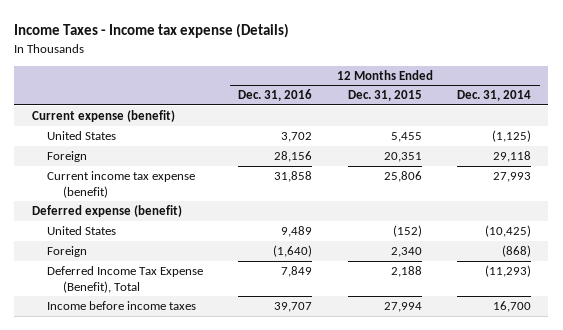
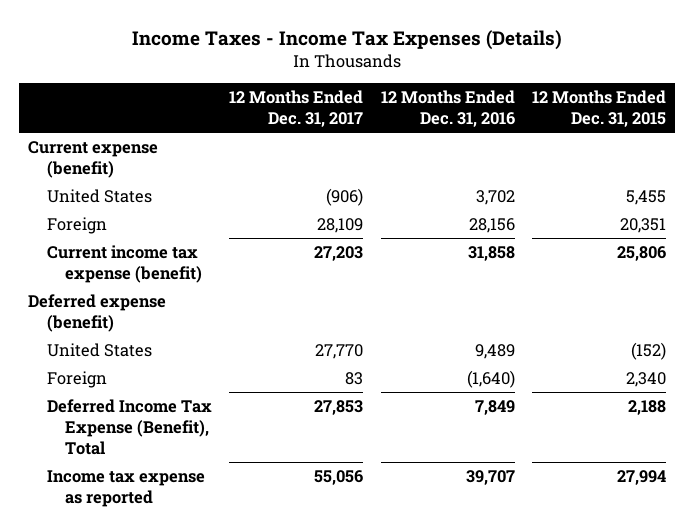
[14,22,290,38] Income Taxes - Income tax expense (Details) -> [131,29,562,50] Income Taxes - Income Tax Expenses (Details)
[456,90,531,102] Dec. 31, 2014 -> none
none -> [229,90,364,128] 12 Months Ended Dec. 31, 2017
[47,301,197,311] Income before income taxes -> [46,469,205,507] Income tax expense as reported

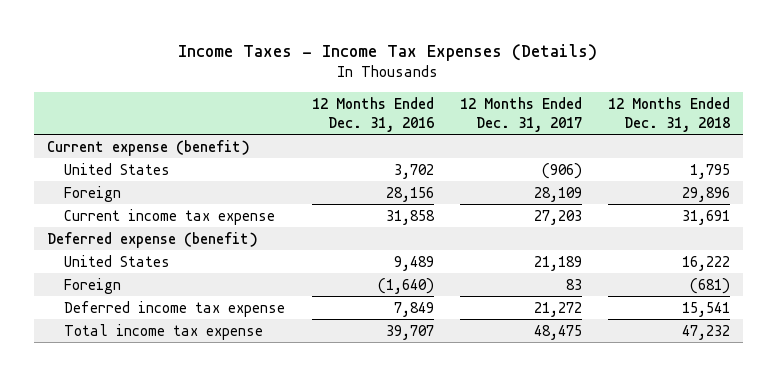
[532,90,667,128] 12 Months Ended Dec. 31, 2015 -> none
none -> [608,96,731,132] 12 Months Ended Dec. 31, 2018
[46,244,203,283] Current income tax expense (benefit) -> [64,208,276,225] Current income tax expense
[315,343,364,359] 27,770 -> [533,255,582,271] 21,189
[46,398,212,456] Deferred Income Tax Expense (Benefit), Total -> [64,300,286,317] Deferred income tax expense
[314,399,364,415] 27,853 -> [533,301,582,317] 21,272
[46,469,205,507] Income tax expense as reported -> [64,323,264,340] Total income tax expense
[314,469,364,485] 55,056 -> [533,324,582,340] 48,475

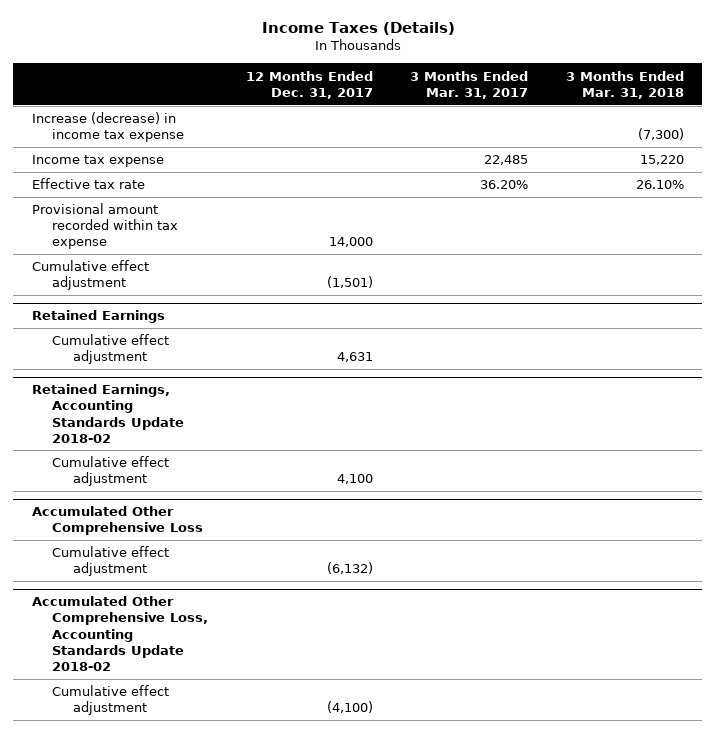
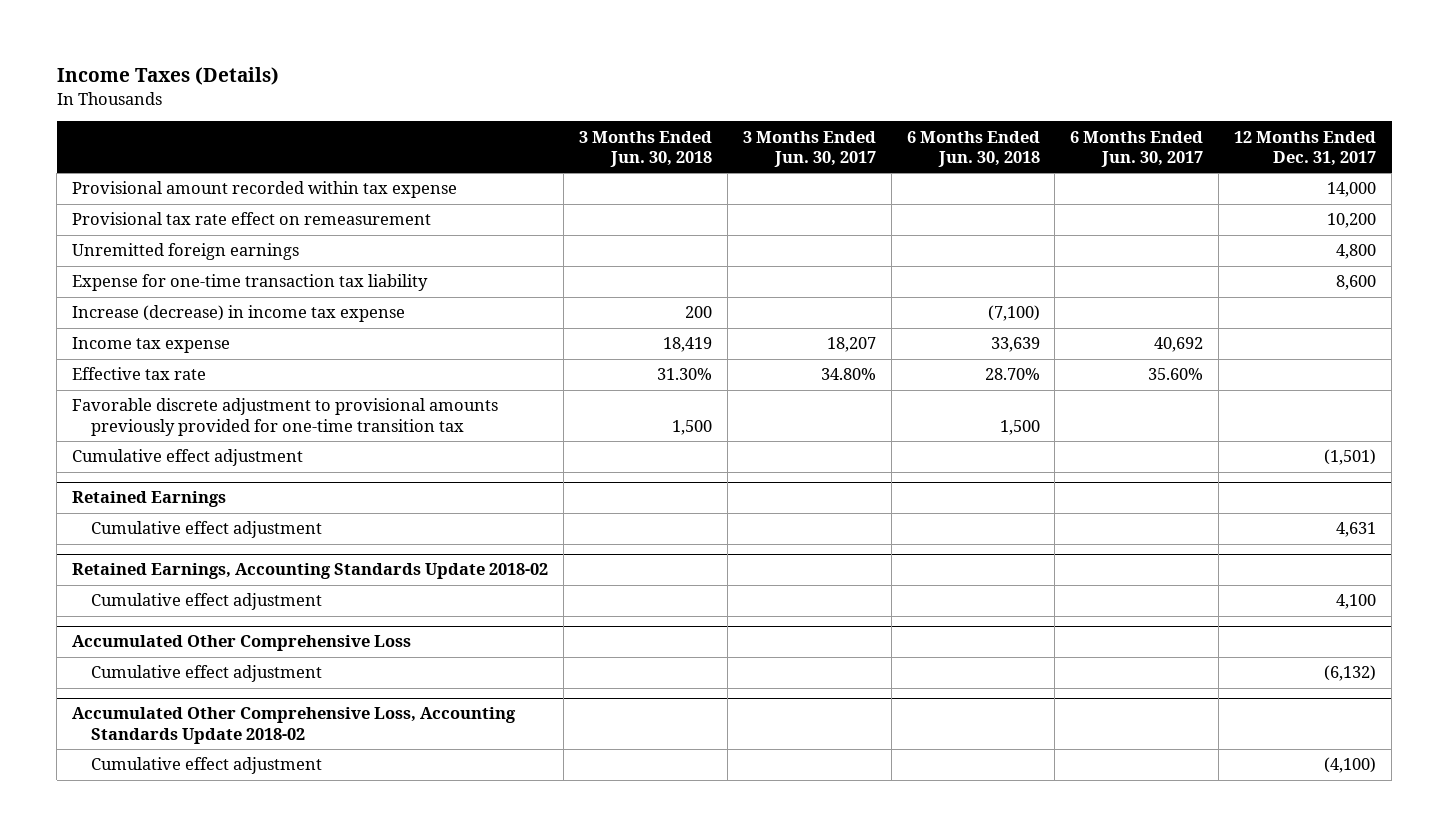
[410,70,529,99] 3 Months Ended Mar. 31, 2017 -> none
[565,70,684,99] 3 Months Ended Mar. 31, 2018 -> none
none -> [578,130,712,167] 3 Months Ended Jun. 30, 2018
none -> [742,130,876,167] 3 Months Ended Jun. 30, 2017
none -> [906,130,1040,167] 6 Months Ended Jun. 30, 2018
none -> [1070,130,1204,167] 6 Months Ended Jun. 30, 2017
[31,203,179,250] Provisional amount recorded within tax expense -> [72,181,458,199] Provisional amount recorded within tax expense
none -> [72,212,432,226] Provisional tax rate effect on remeasurement
none -> [72,243,300,261] Unremitted foreign earnings
none -> [72,274,429,292] Expense for one-time transaction tax liability
none -> [72,398,499,436] Favorable discrete adjustment to provisional amounts previously provided for one-time transition tax

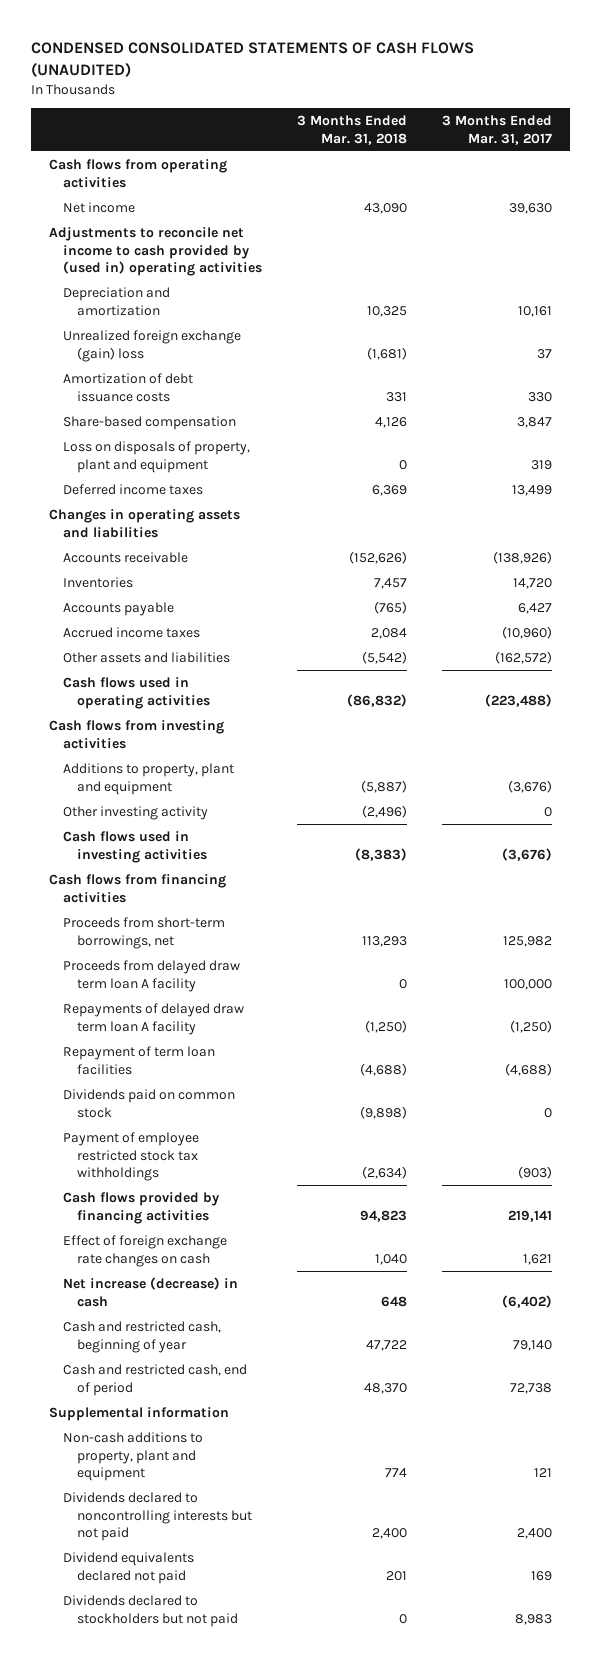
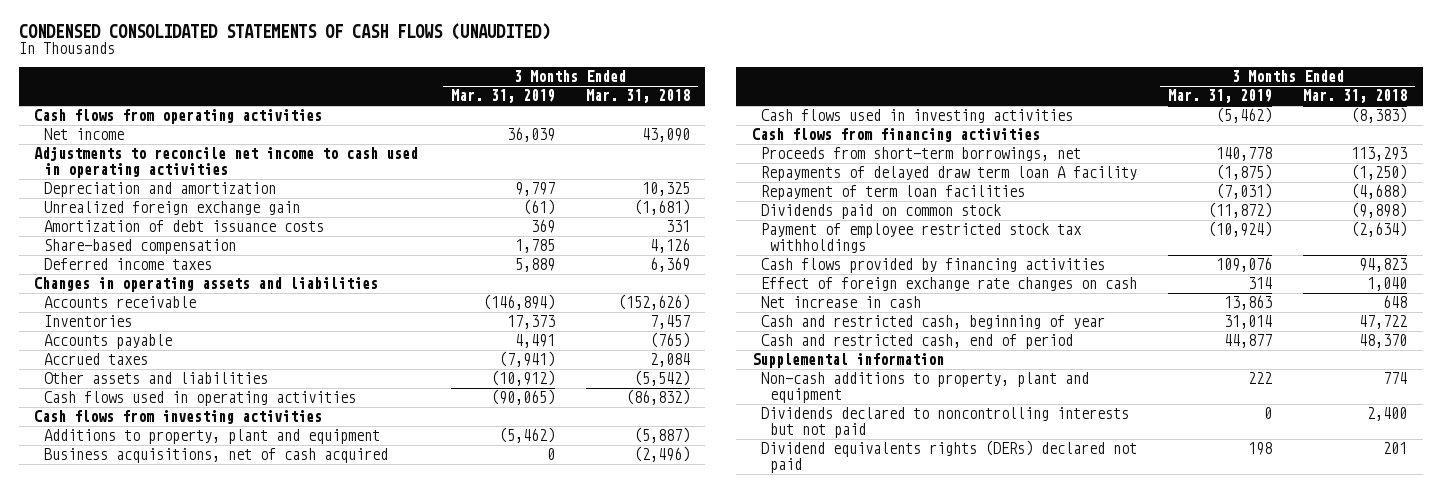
[442,115,553,145] 3 Months Ended Mar. 31, 2017 -> none
none -> [450,89,555,104] Mar. 31, 2019
[48,227,262,277] Adjustments to reconcile net income to cash provided by (used in) operating activities -> [34,146,419,178] Adjustments to reconcile net income to cash used in operating activities
[62,330,241,362] Unrealized foreign exchange (gain) loss -> [43,201,300,216] Unrealized foreign exchange gain
[62,441,250,473] Loss on disposals of property, plant and equipment -> none
[62,627,200,639] Accrued income taxes -> [43,353,148,366] Accrued taxes
[62,806,208,821] Other investing activity -> [43,448,388,464] Business acquisitions, net of cash acquired
[62,960,240,992] Proceeds from delayed draw term loan A facility -> none
[62,1277,238,1307] Net increase (decrease) in cash -> [760,296,921,309] Net increase in cash
[62,1595,239,1627] Dividends declared to stockholders but not paid -> none
[62,1552,194,1584] Dividend equivalents declared not paid -> [760,440,1137,473] Dividend equivalents rights (DERs) declared not paid

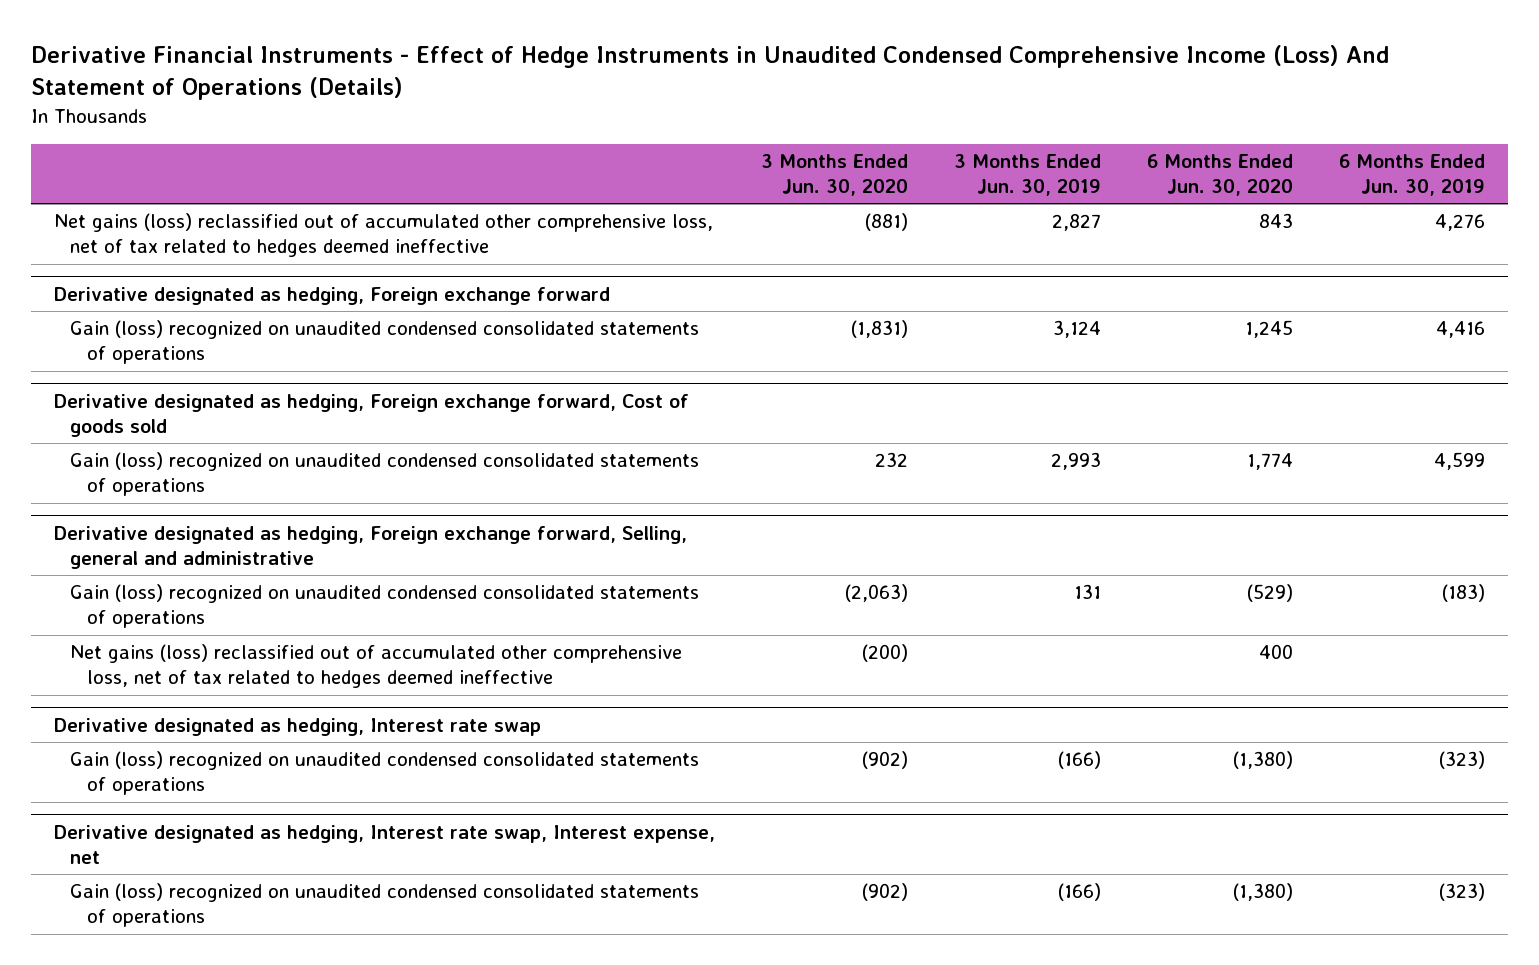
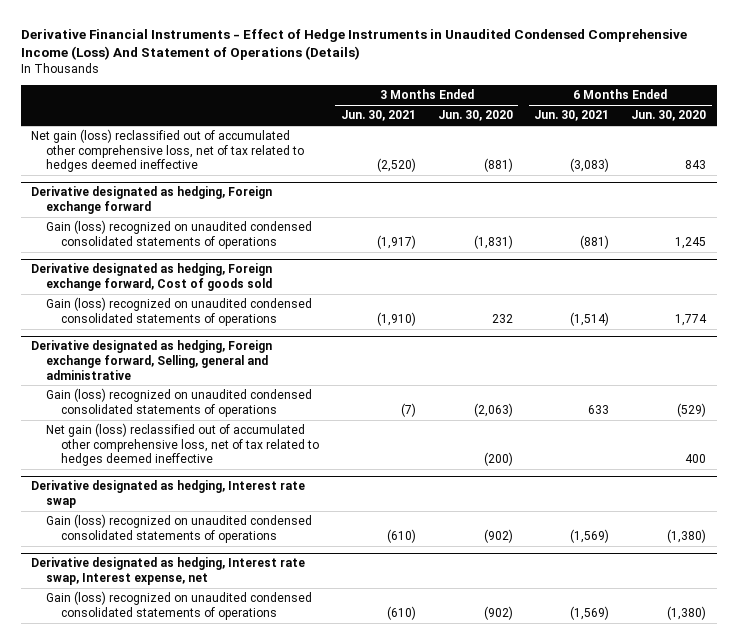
[954,154,1102,197] 3 Months Ended Jun. 30, 2019 -> none
[1339,154,1486,197] 6 Months Ended Jun. 30, 2019 -> none
none -> [340,110,416,122] Jun. 30, 2021
none -> [534,110,610,122] Jun. 30, 2021
[54,213,714,258] Net gains (loss) reclassified out of accumulated other comprehensive loss, net of tax related to hedges deemed ineffective -> [31,129,305,173] Net gain (loss) reclassified out of accumulated other comprehensive loss, net of tax related to hedges deemed ineffective
[70,644,683,689] Net gains (loss) reclassified out of accumulated other comprehensive loss, net of tax related to hedges deemed ineffective -> [46,423,319,467] Net gain (loss) reclassified out of accumulated other comprehensive loss, net of tax related to hedges deemed ineffective

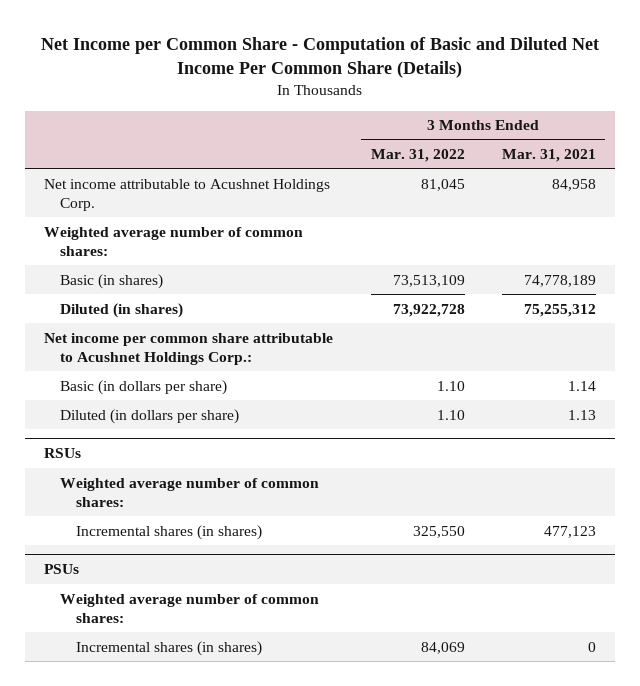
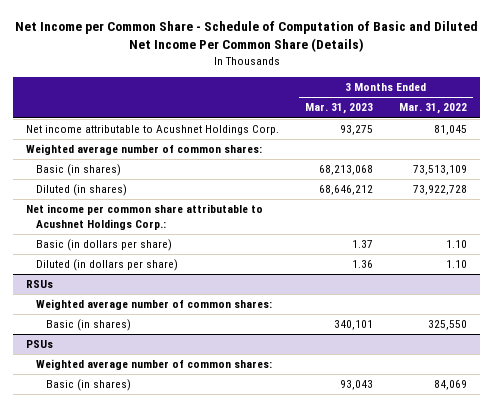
[41,36,600,78] Net Income per Common Share - Computation of Basic and Diluted Net Income Per Common Share (Details) -> [14,21,478,53] Net Income per Common Share - Schedule of Computation of Basic and Diluted Net Income Per Common Share (Details)
[502,149,597,163] Mar. 31, 2021 -> none
none -> [305,103,374,115] Mar. 31, 2023
[75,524,262,540] Incremental shares (in shares) -> [46,319,132,332] Basic (in shares)
[75,640,262,656] Incremental shares (in shares) -> [46,379,132,392] Basic (in shares)

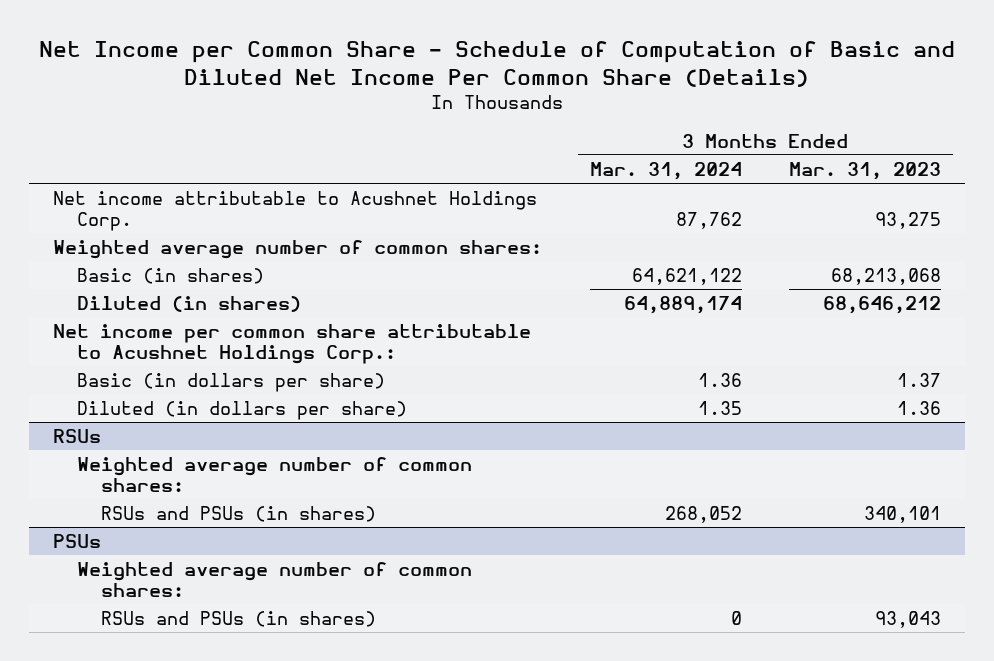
[398,103,467,115] Mar. 31, 2022 -> none
none -> [589,161,742,180] Mar. 31, 2024
[46,319,132,332] Basic (in shares) -> [100,505,376,522] RSUs and PSUs (in shares)
[46,379,132,392] Basic (in shares) -> [100,610,376,627] RSUs and PSUs (in shares)

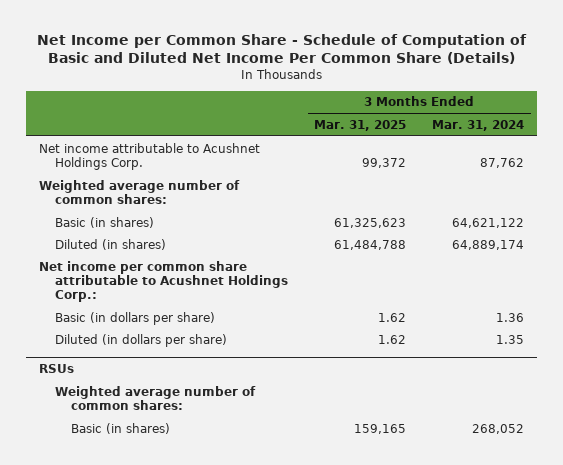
[789,161,942,180] Mar. 31, 2023 -> none
none -> [314,119,407,131] Mar. 31, 2025
[53,533,102,548] PSUs -> none
[77,561,473,597] Weighted average number of common shares: -> none
[100,610,376,627] RSUs and PSUs (in shares) -> none
[100,505,376,522] RSUs and PSUs (in shares) -> [71,422,171,434] Basic (in shares)

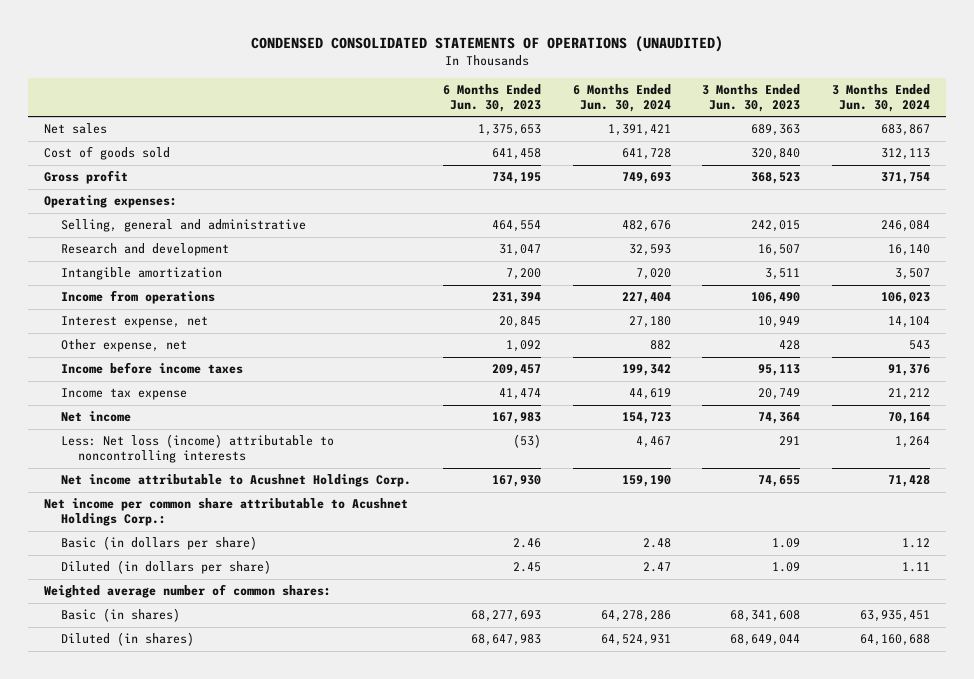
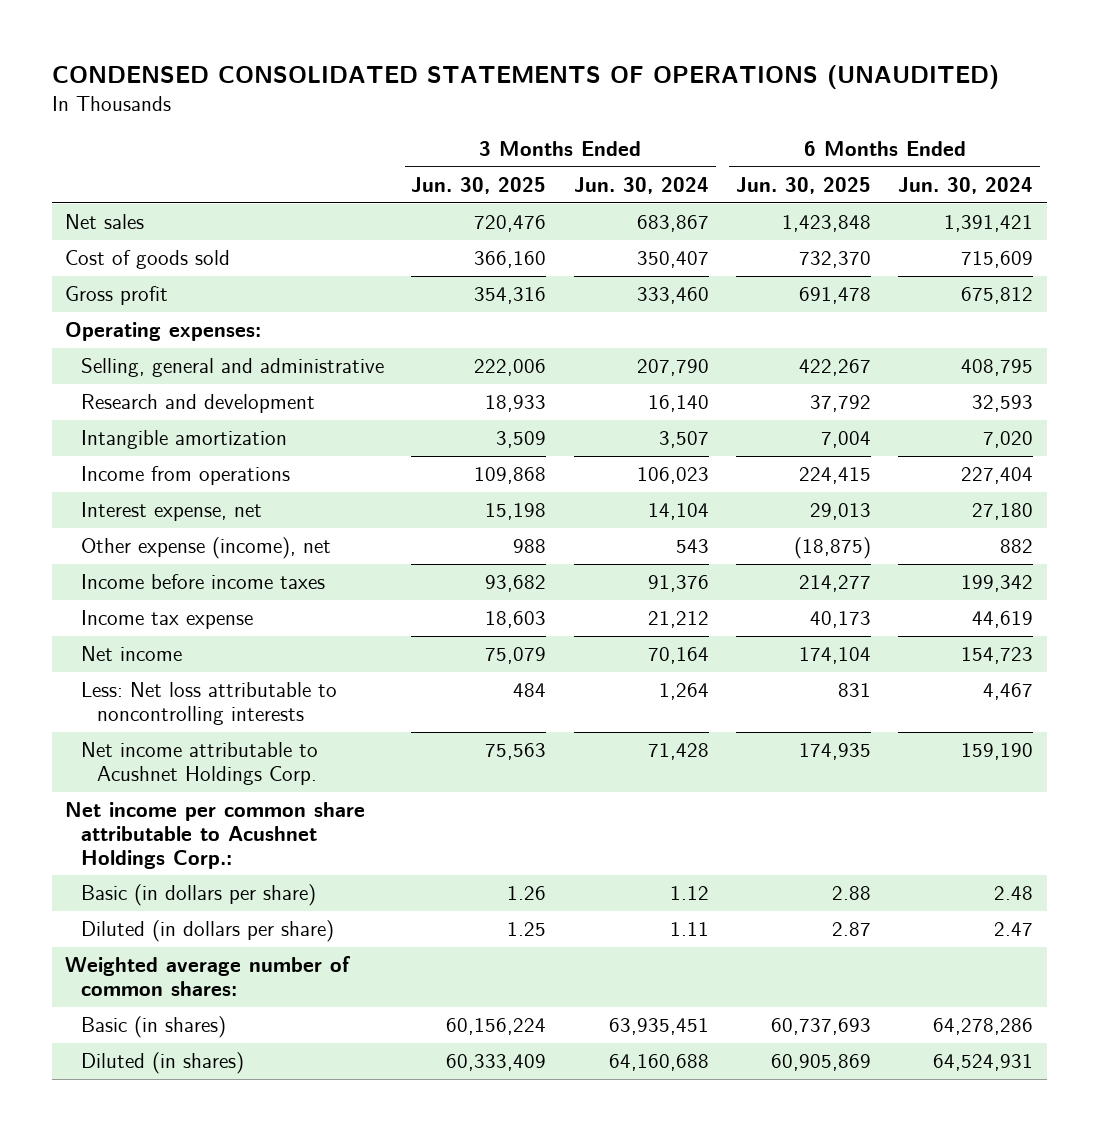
[442,83,541,112] 6 Months Ended Jun. 30, 2023 -> none
[702,83,801,112] 3 Months Ended Jun. 30, 2023 -> none
none -> [411,177,547,195] Jun. 30, 2025
none -> [736,177,872,195] Jun. 30, 2025
[621,148,671,161] 641,728 -> [961,251,1034,269] 715,609
[881,148,931,161] 312,113 -> [636,251,709,269] 350,407
[621,172,671,185] 749,693 -> [961,287,1034,305] 675,812
[881,172,931,185] 371,754 -> [636,287,709,305] 333,460
[621,220,671,233] 482,676 -> [961,359,1034,377] 408,795
[881,220,931,233] 246,084 -> [636,359,709,377] 207,790
[60,339,187,353] Other expense, net -> [81,537,332,560] Other expense (income), net
[60,434,334,464] Less: Net loss (income) attributable to noncontrolling interests -> [81,682,338,725] Less: Net loss attributable to noncontrolling interests

